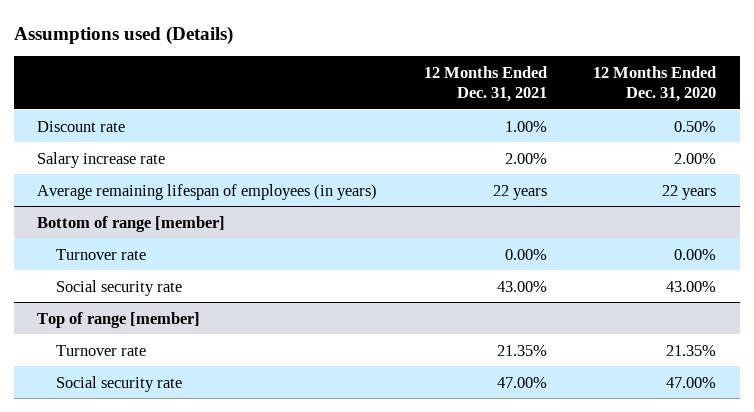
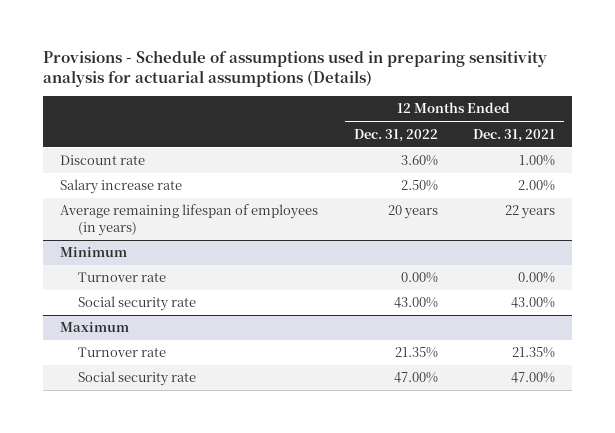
[13,25,233,45] Assumptions used (Details) -> [42,49,547,87] Provisions - Schedule of assumptions used in preparing sensitivity analysis for actuarial assumptions (Details)
[593,65,717,102] 12 Months Ended Dec. 31, 2020 -> none
none -> [353,128,438,142] Dec. 31, 2022
[37,215,226,232] Bottom of range [member] -> [60,247,128,258] Minimum
[37,311,201,328] Top of range [member] -> [60,322,130,333] Maximum

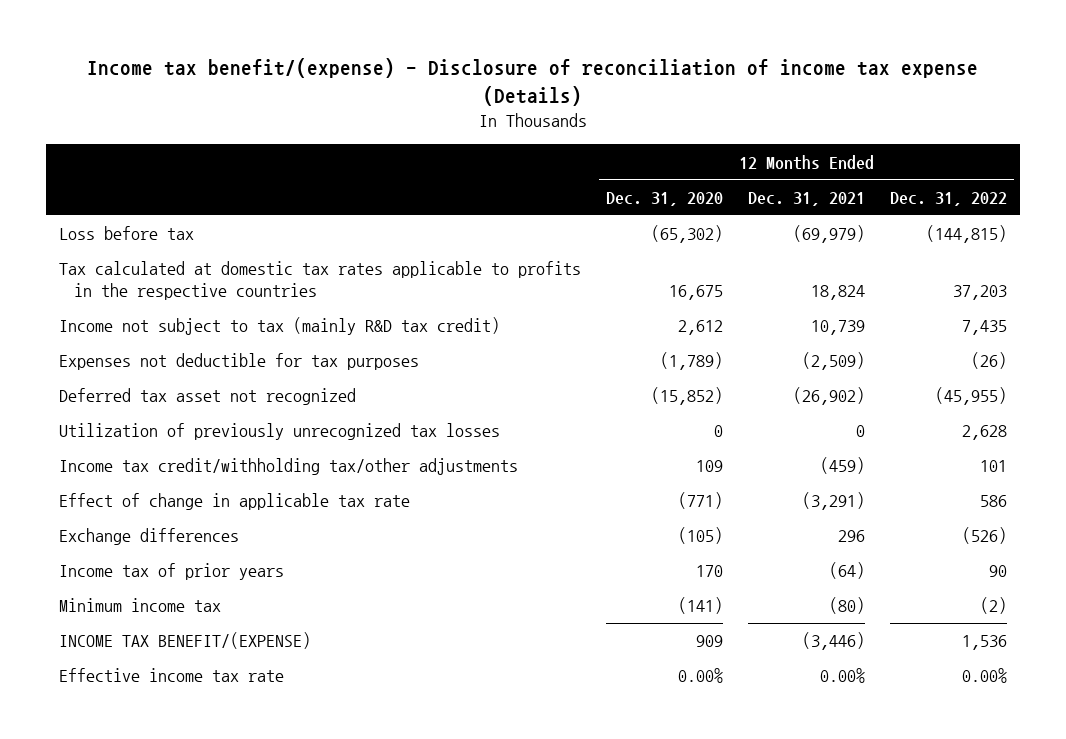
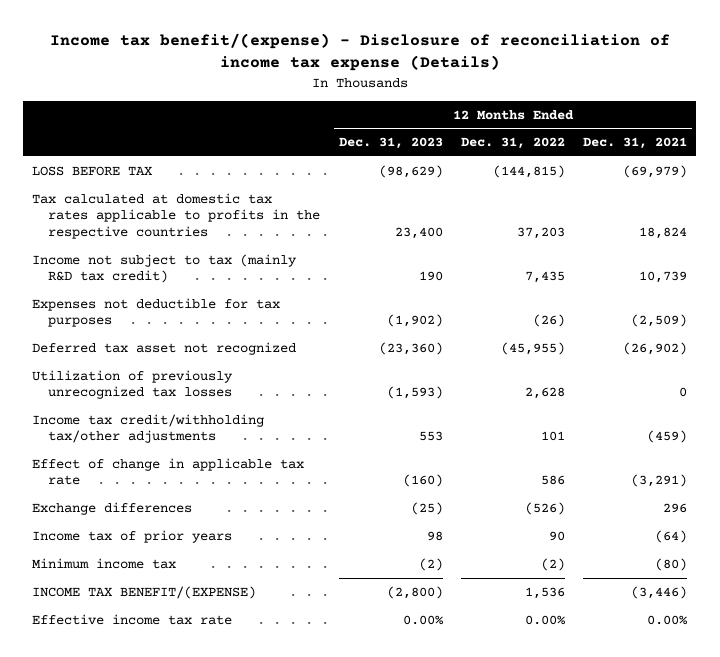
[605,191,723,206] Dec. 31, 2020 -> none
none -> [338,137,443,150] Dec. 31, 2023
[58,226,194,241] Loss before tax -> [32,165,154,176] LOSS BEFORE TAX

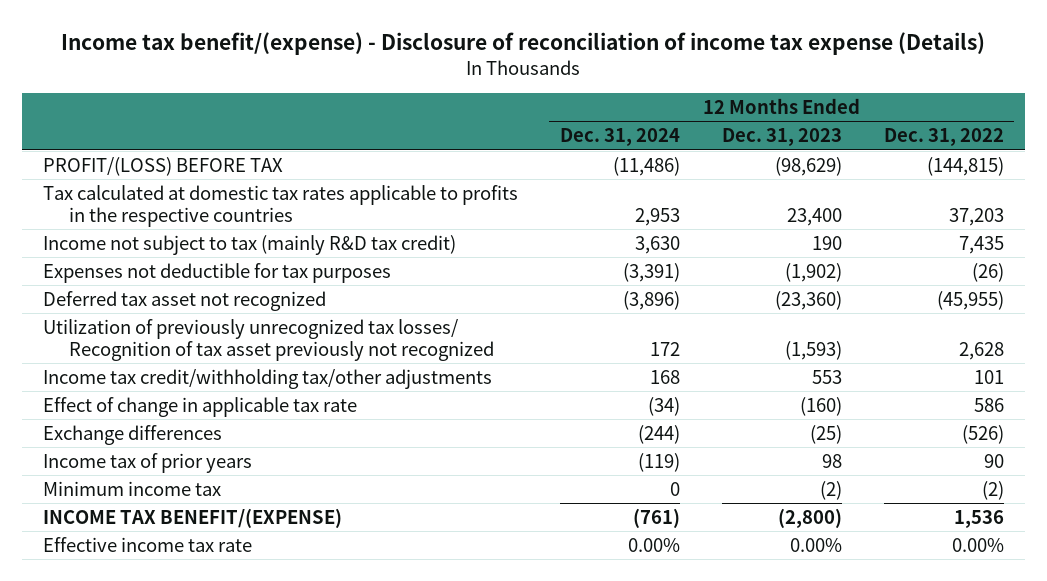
[583,137,688,150] Dec. 31, 2021 -> none
none -> [559,128,680,147] Dec. 31, 2024
[32,165,154,176] LOSS BEFORE TAX -> [42,156,283,176] PROFIT/(LOSS) BEFORE TAX
[32,369,234,400] Utilization of previously unrecognized tax losses -> [42,318,494,361] Utilization of previously unrecognized tax losses/ Recognition of tax asset previously not recognized

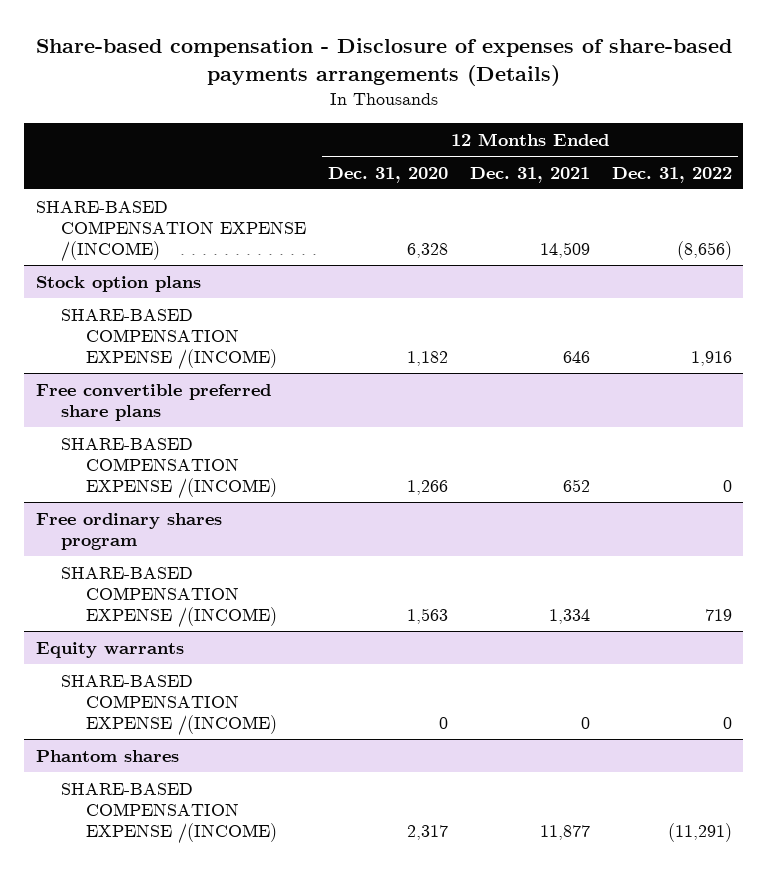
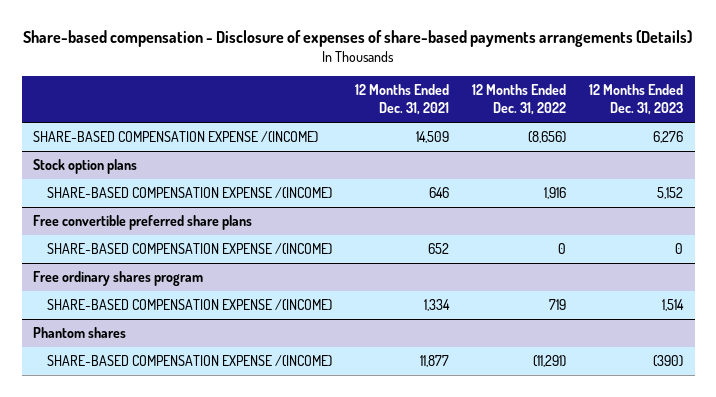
[327,166,448,183] Dec. 31, 2020 -> none
none -> [589,84,684,116] 12 Months Ended Dec. 31, 2023
[35,641,184,658] Equity warrants -> none
[60,674,277,736] SHARE-BASED COMPENSATION EXPENSE /(INCOME) -> none

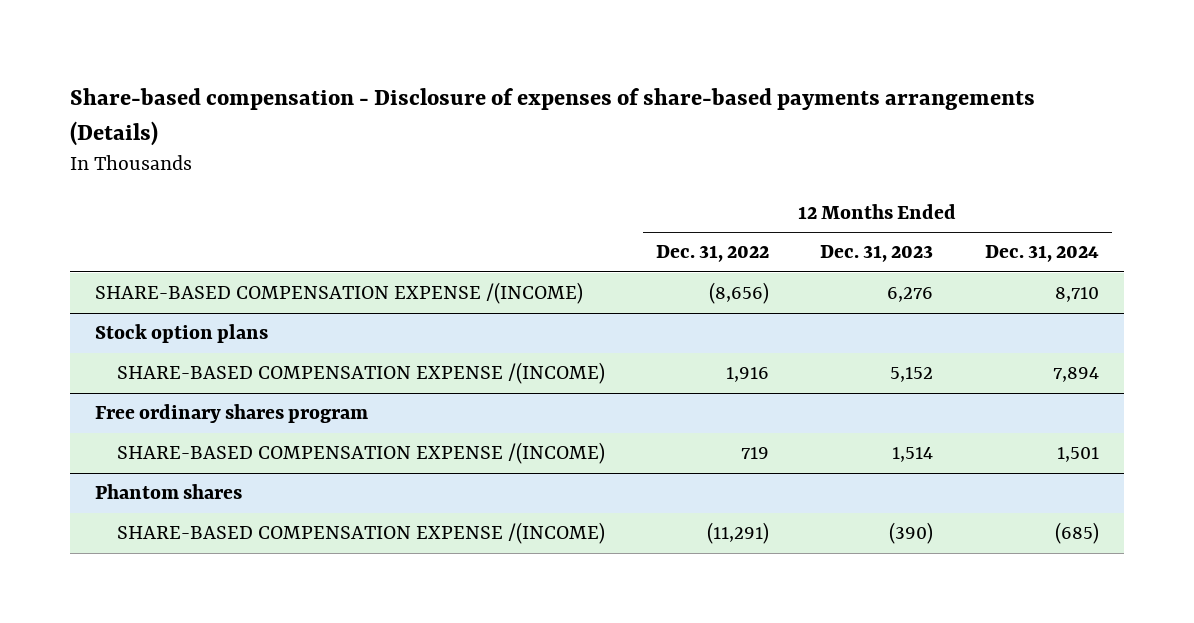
[354,84,449,116] 12 Months Ended Dec. 31, 2021 -> none
none -> [984,245,1099,263] Dec. 31, 2024
[33,215,253,231] Free convertible preferred share plans -> none
[46,243,332,256] SHARE-BASED COMPENSATION EXPENSE /(INCOME) -> none

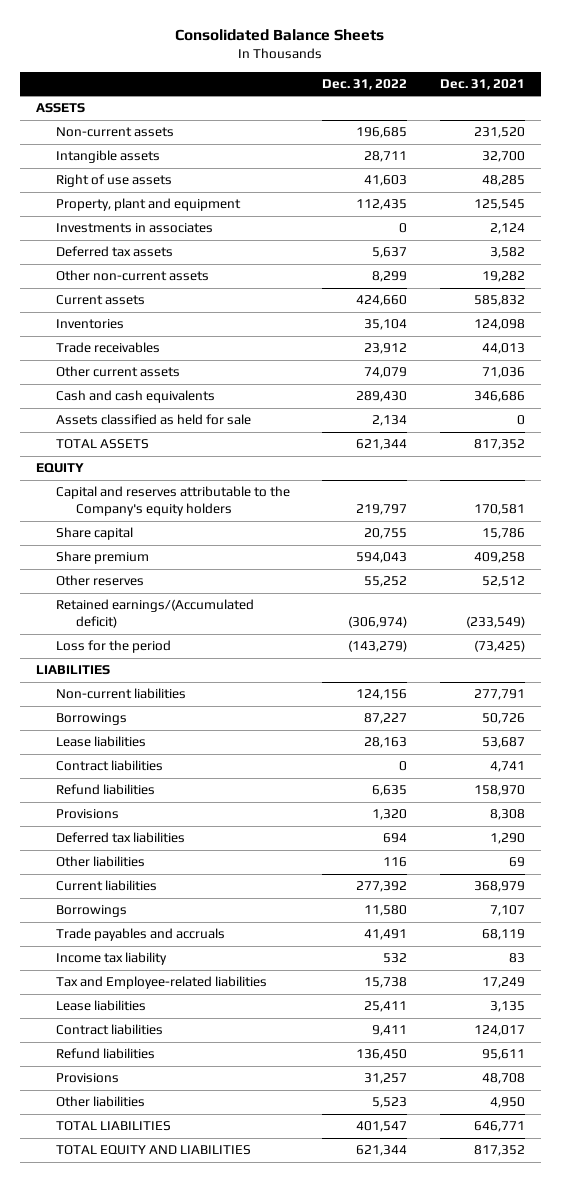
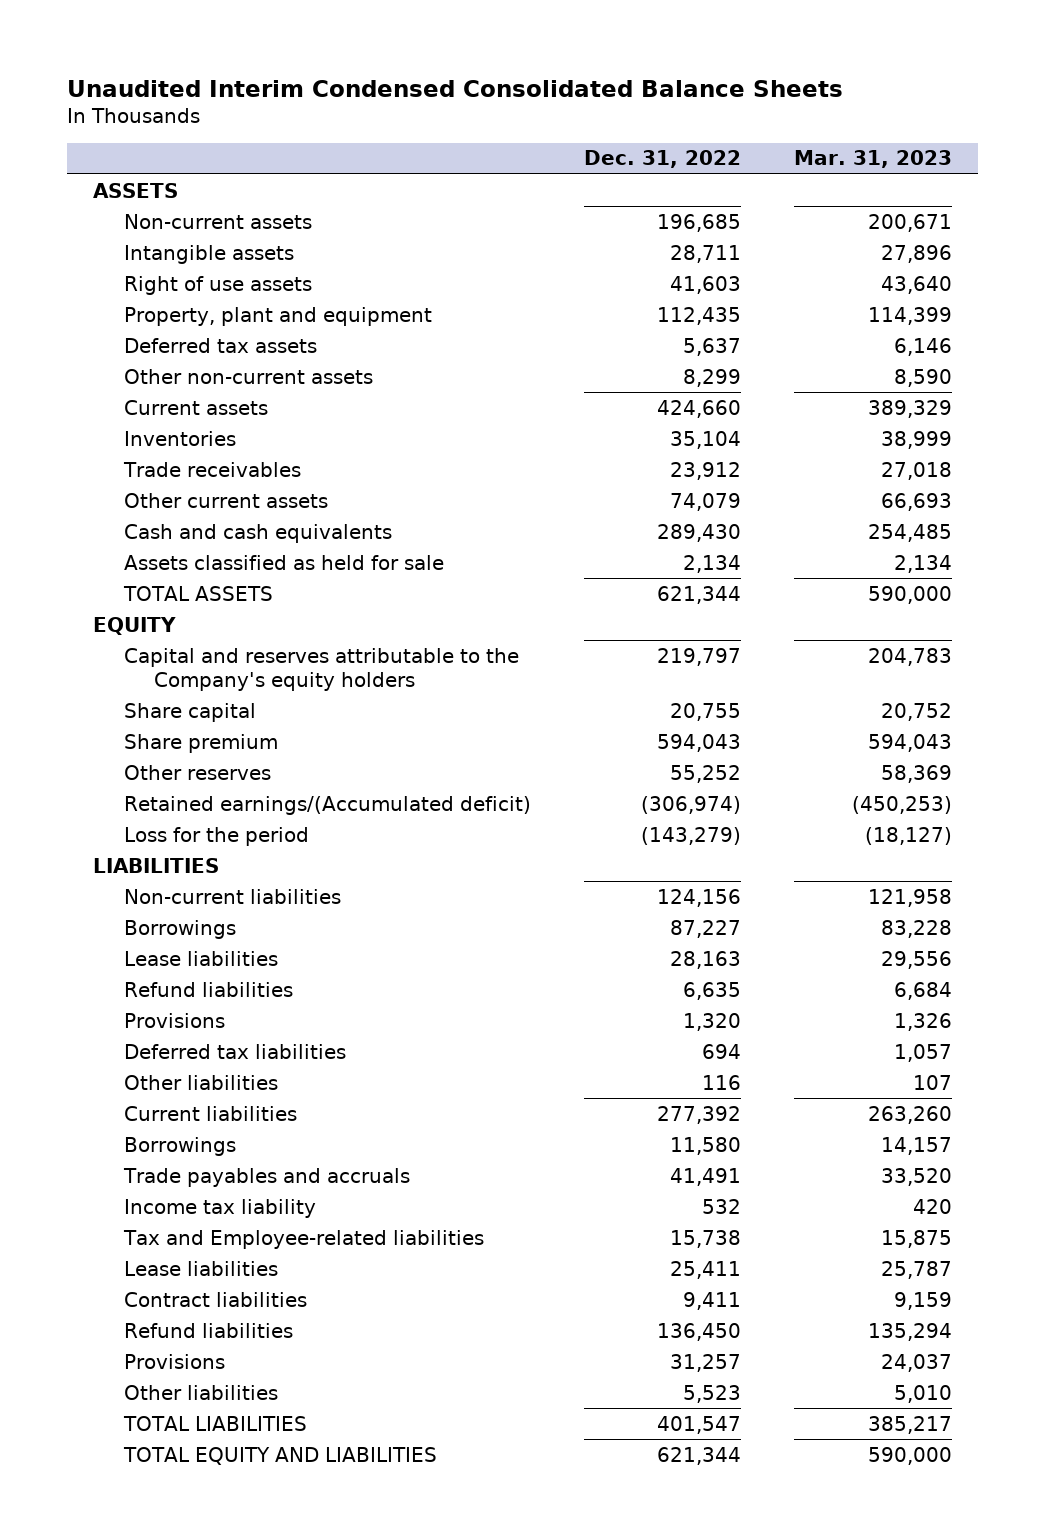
[175,29,385,42] Consolidated Balance Sheets -> [66,80,843,98] Unaudited Interim Condensed Consolidated Balance Sheets
[439,78,525,90] Dec. 31, 2021 -> none
none -> [793,150,952,169] Mar. 31, 2023
[55,223,213,234] Investments in associates -> none
[55,760,163,772] Contract liabilities -> none

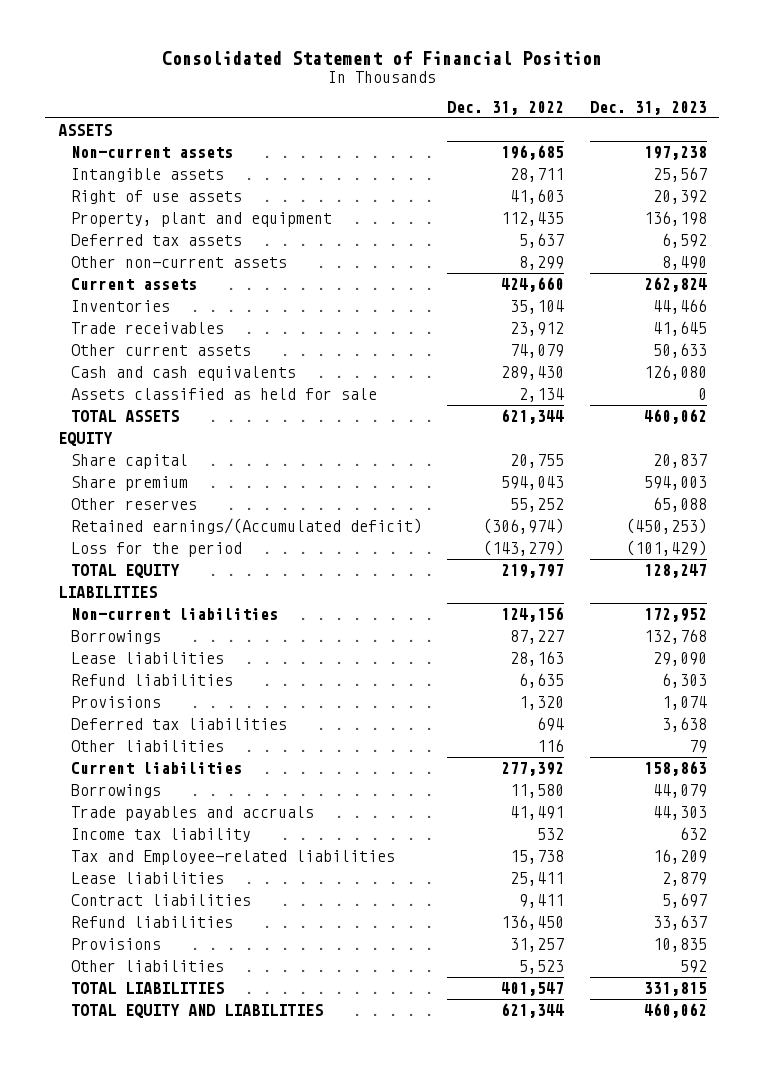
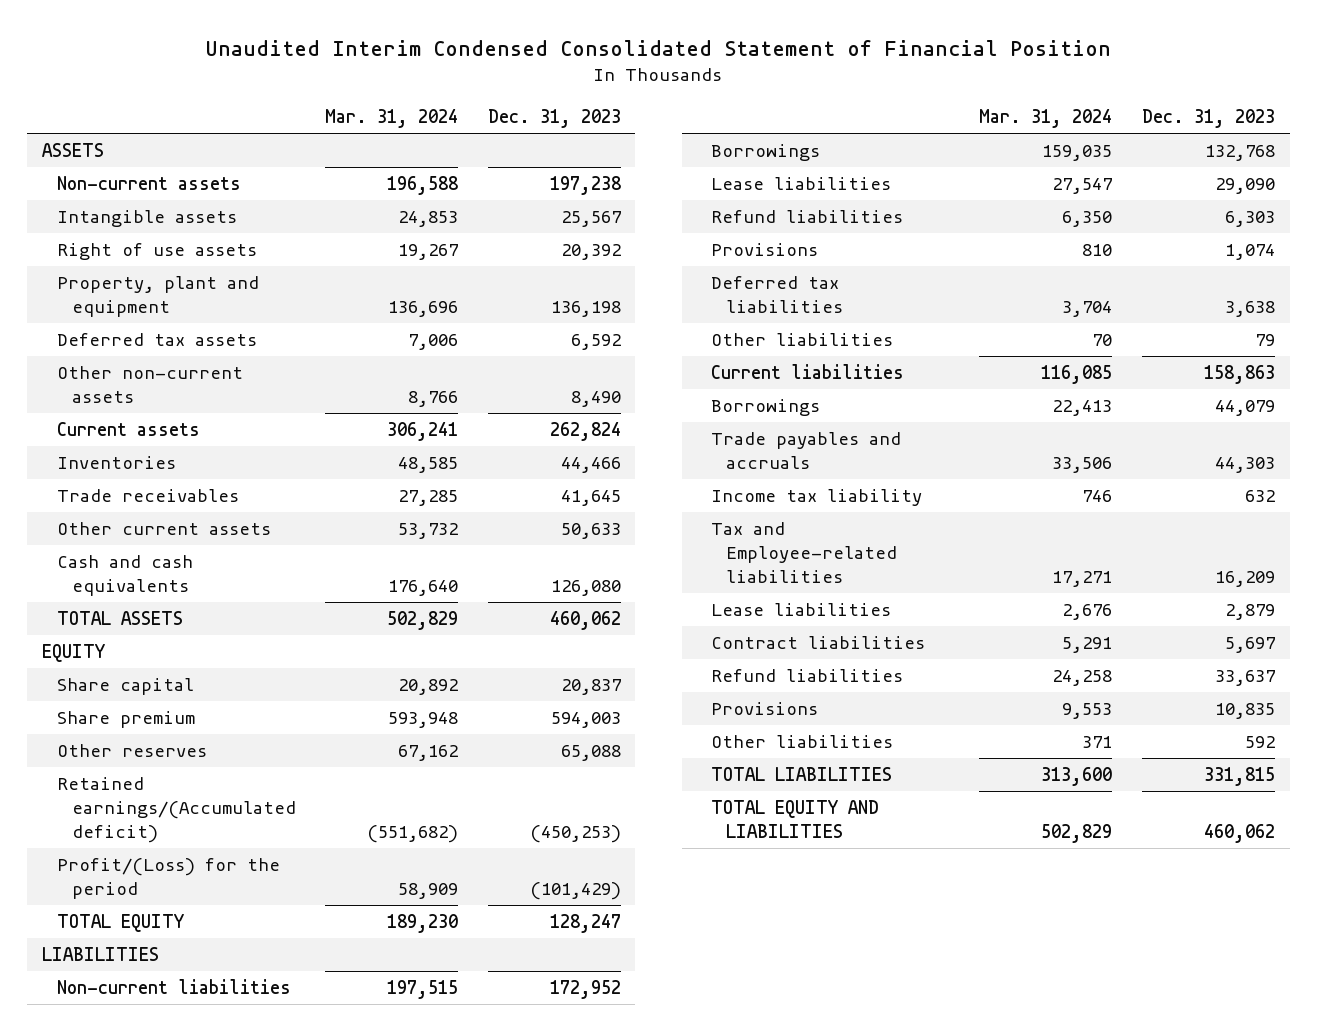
[162,51,603,66] Consolidated Statement of Financial Position -> [205,40,1112,57] Unaudited Interim Condensed Consolidated Statement of Financial Position
[447,100,565,115] Dec. 31, 2022 -> none
none -> [325,108,459,128] Mar. 31, 2024
[70,388,377,401] Assets classified as held for sale -> none
[70,542,242,558] Loss for the period -> [56,858,280,899] Profit/(Loss) for the period

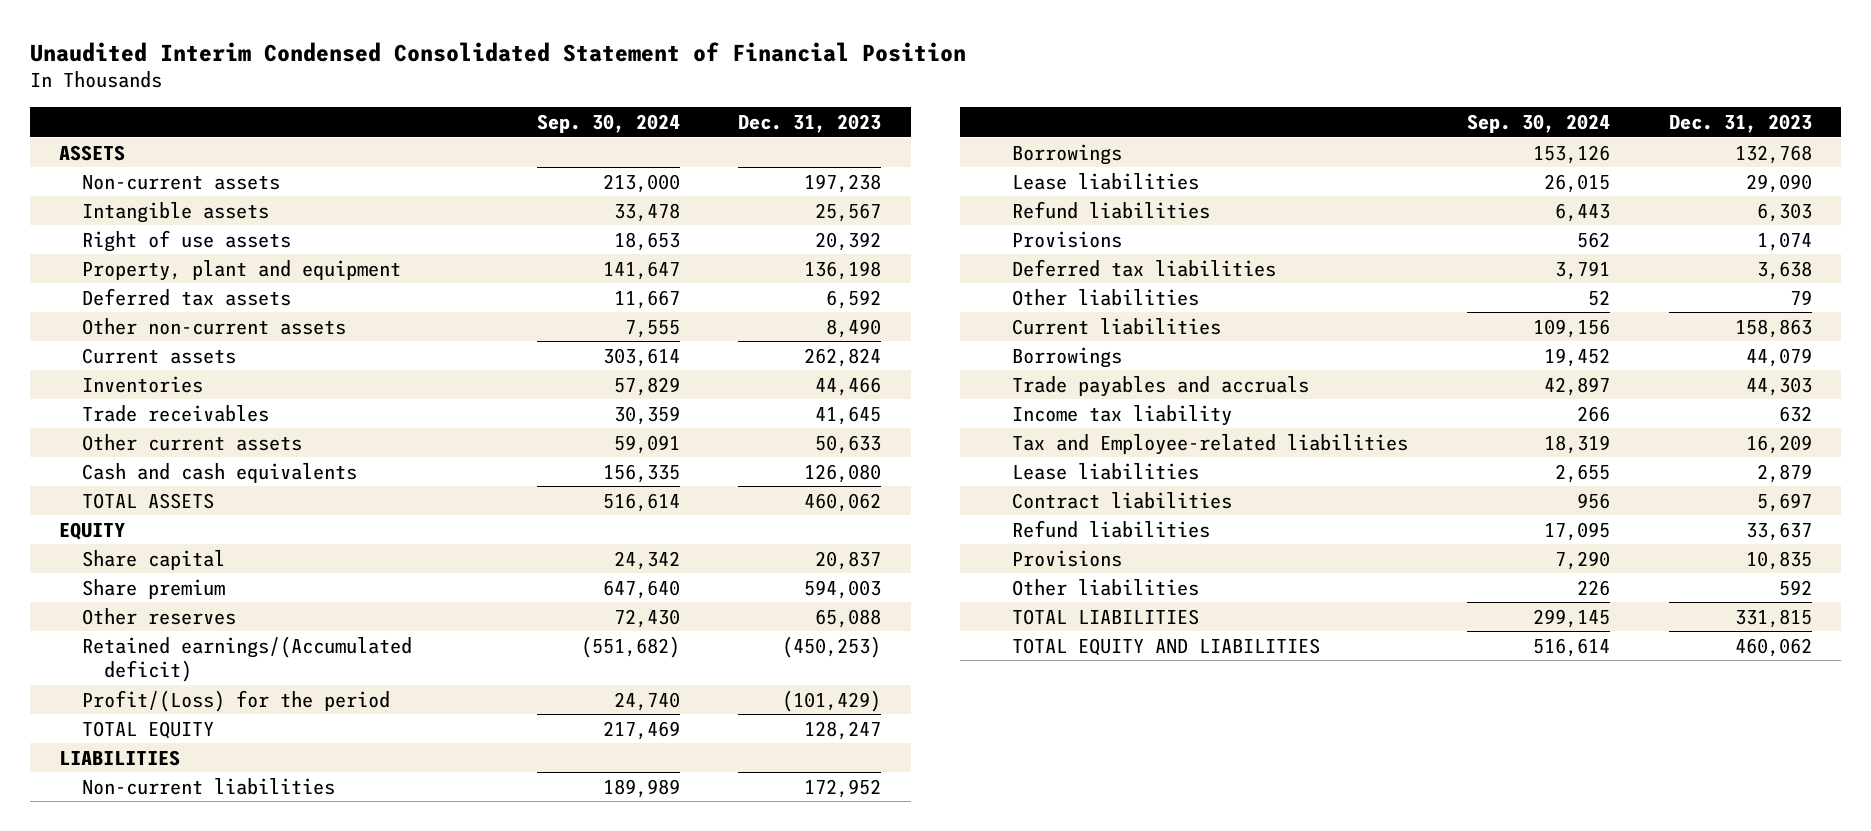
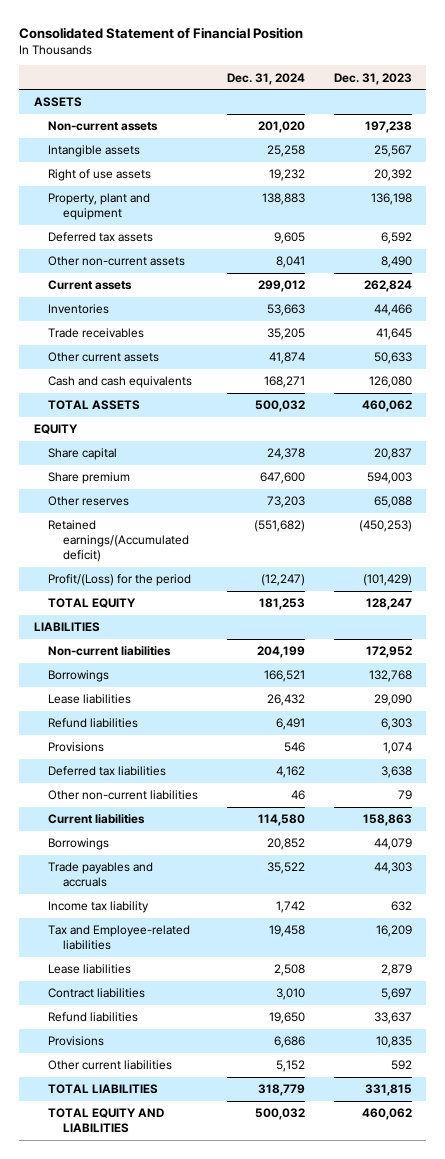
[29,41,966,62] Unaudited Interim Condensed Consolidated Statement of Financial Position -> [19,26,304,39] Consolidated Statement of Financial Position
[536,113,680,133] Sep. 30, 2024 -> none
none -> [226,72,305,85] Dec. 31, 2024
[1012,288,1200,306] Other liabilities -> [48,790,199,801] Other non-current liabilities
[1012,578,1200,596] Other liabilities -> [48,1060,173,1071] Other current liabilities

